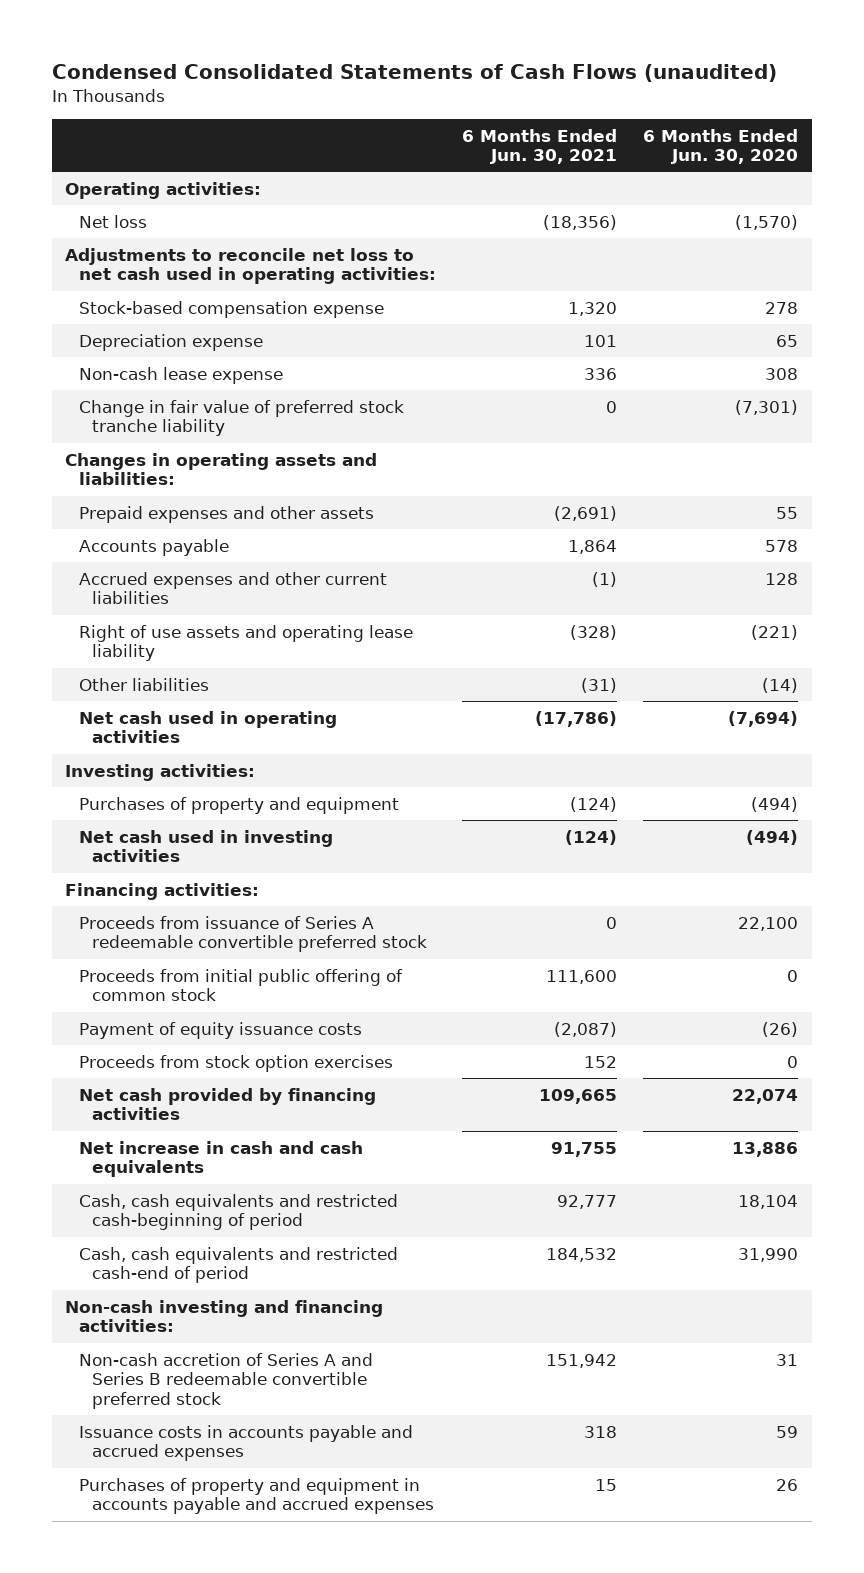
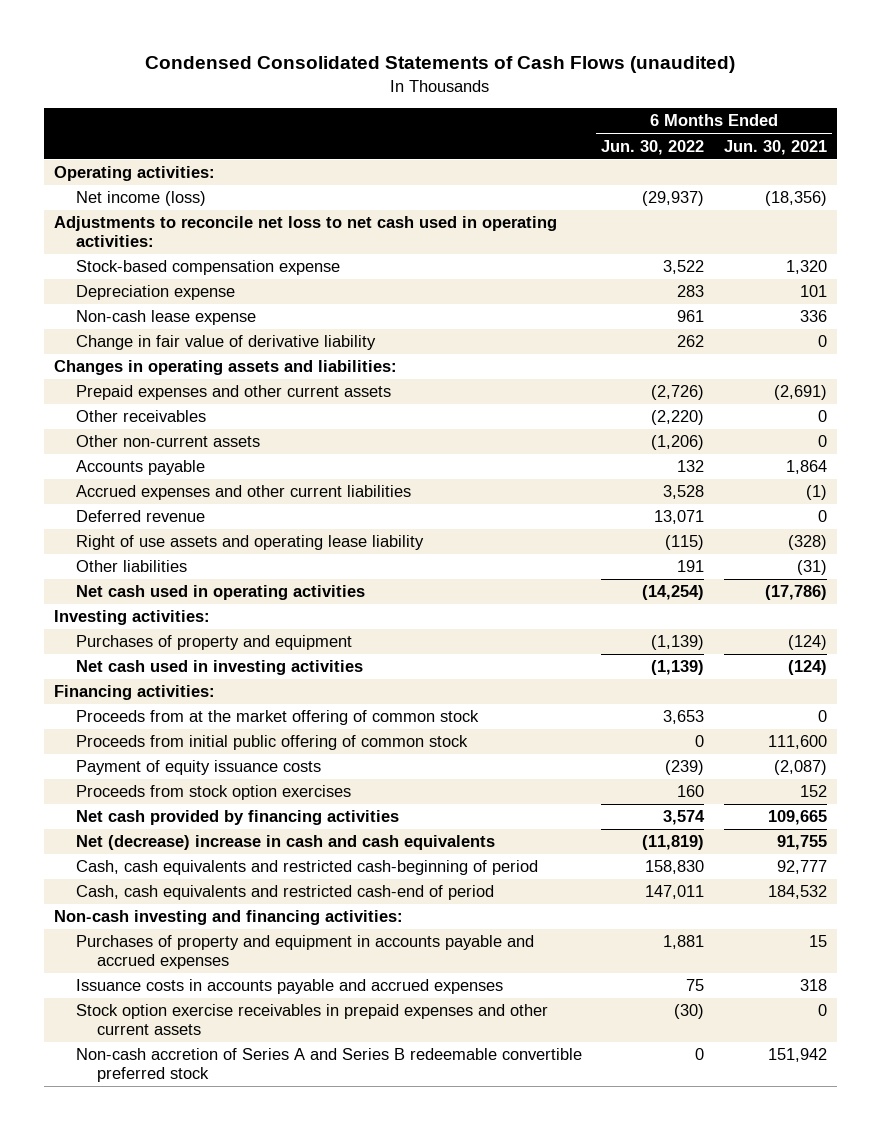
[643,128,799,165] 6 Months Ended Jun. 30, 2020 -> none
none -> [601,139,705,155] Jun. 30, 2022
[78,214,147,228] Net loss -> [75,191,206,207] Net income (loss)
[78,399,404,437] Change in fair value of preferred stock tranche liability -> [75,335,376,351] Change in fair value of derivative liability
[78,505,374,523] Prepaid expenses and other assets -> [75,385,391,401] Prepaid expenses and other current assets
none -> [75,410,206,423] Other receivables
none -> [75,435,260,448] Other non-current assets
none -> [75,510,205,523] Deferred revenue
[78,915,428,953] Proceeds from issuance of Series A redeemable convertible preferred stock -> none
none -> [75,710,479,726] Proceeds from at the market offering of common stock
[78,1140,363,1178] Net increase in cash and cash equivalents -> [75,835,495,851] Net (decrease) increase in cash and cash equivalents
[78,1424,413,1462] Issuance costs in accounts payable and accrued expenses -> [75,979,503,995] Issuance costs in accounts payable and accrued expenses
none -> [75,1004,548,1036] Stock option exercise receivables in prepaid expenses and other current assets
[78,1352,373,1410] Non-cash accretion of Series A and Series B redeemable convertible preferred stock -> [75,1048,582,1083] Non-cash accretion of Series A and Series B redeemable convertible preferred stock

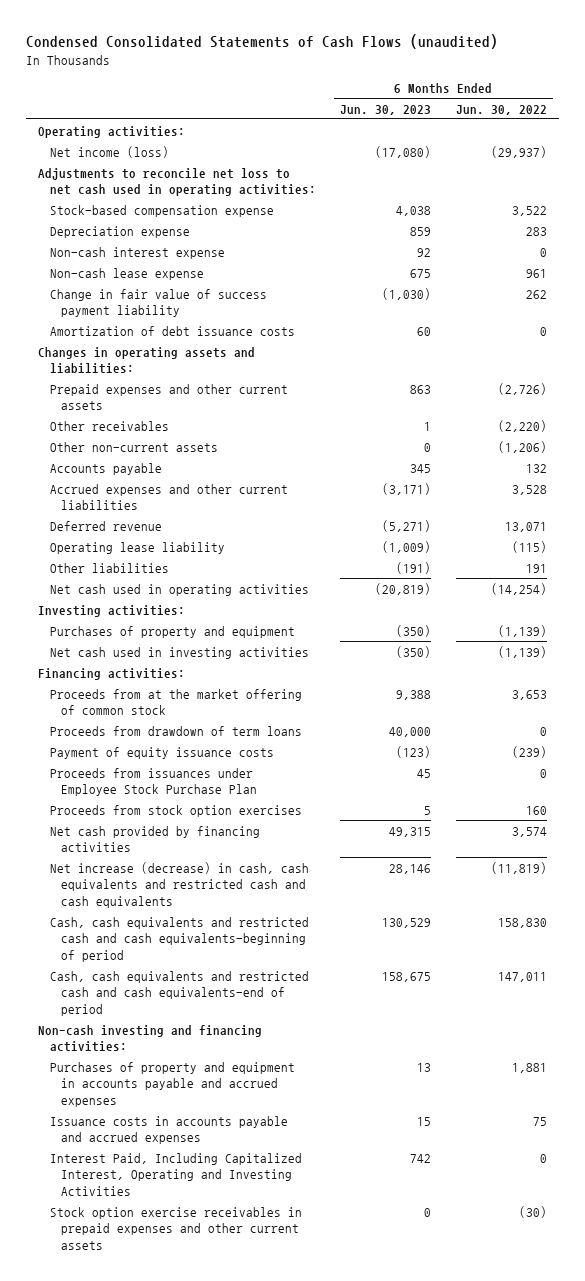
[723,139,827,155] Jun. 30, 2021 -> none
none -> [340,104,432,115] Jun. 30, 2023
none -> [49,246,225,259] Non-cash interest expense
[75,335,376,351] Change in fair value of derivative liability -> [49,288,267,318] Change in fair value of success payment liability
none -> [49,325,295,336] Amortization of debt issuance costs
[75,535,424,551] Right of use assets and operating lease liability -> [49,541,225,554] Operating lease liability
[75,735,468,751] Proceeds from initial public offering of common stock -> [49,725,302,736] Proceeds from drawdown of term loans
none -> [49,767,258,797] Proceeds from issuances under Employee Stock Purchase Plan
[75,835,495,851] Net (decrease) increase in cash and cash equivalents -> [49,861,309,908] Net increase (decrease) in cash, cash equivalents and restricted cash and cash equivalents
[75,860,538,876] Cash, cash equivalents and restricted cash-beginning of period -> [49,916,309,962] Cash, cash equivalents and restricted cash and cash equivalents-beginning of period
[75,885,494,901] Cash, cash equivalents and restricted cash-end of period -> [49,970,309,1016] Cash, cash equivalents and restricted cash and cash equivalents-end of period
none -> [49,1152,302,1196] Interest Paid, Including Capitalized Interest, Operating and Investing Activities
[75,1048,582,1083] Non-cash accretion of Series A and Series B redeemable convertible preferred stock -> none

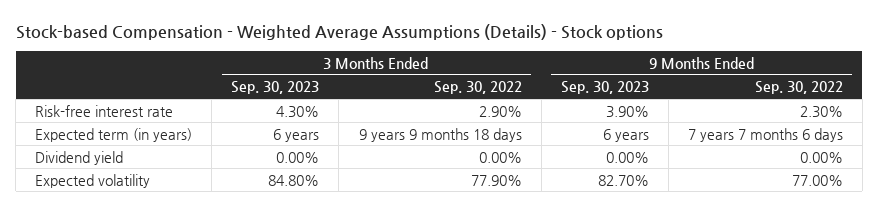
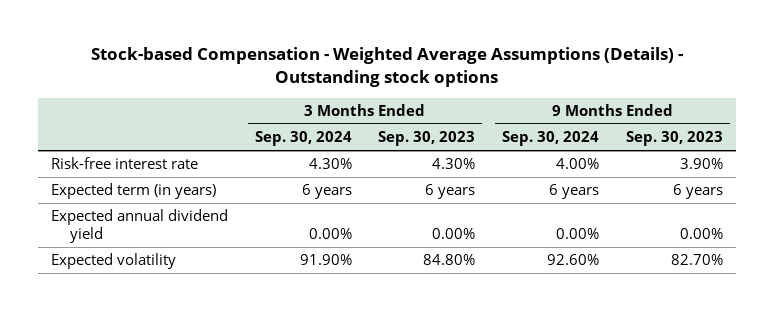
[15,24,663,41] Stock-based Compensation - Weighted Average Assumptions (Details) - Stock options -> [90,47,683,87] Stock-based Compensation - Weighted Average Assumptions (Details) - Outstanding stock options
[433,81,522,95] Sep. 30, 2022 -> none
[754,81,843,95] Sep. 30, 2022 -> none
none -> [254,131,352,147] Sep. 30, 2024
none -> [502,131,600,147] Sep. 30, 2024
[35,150,124,165] Dividend yield -> [50,209,228,243] Expected annual dividend yield

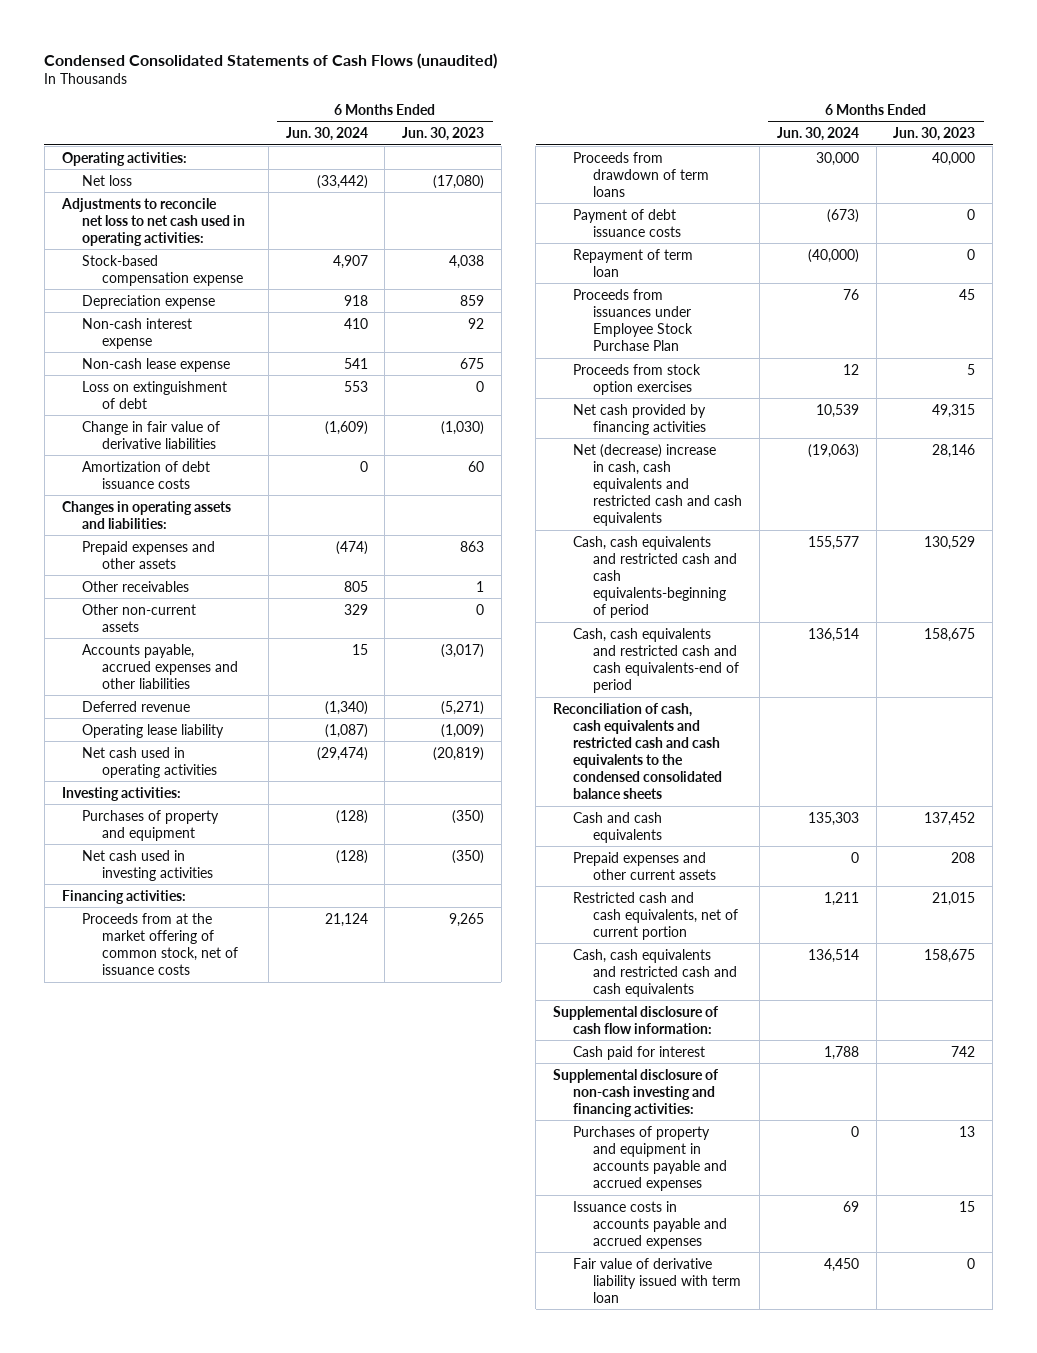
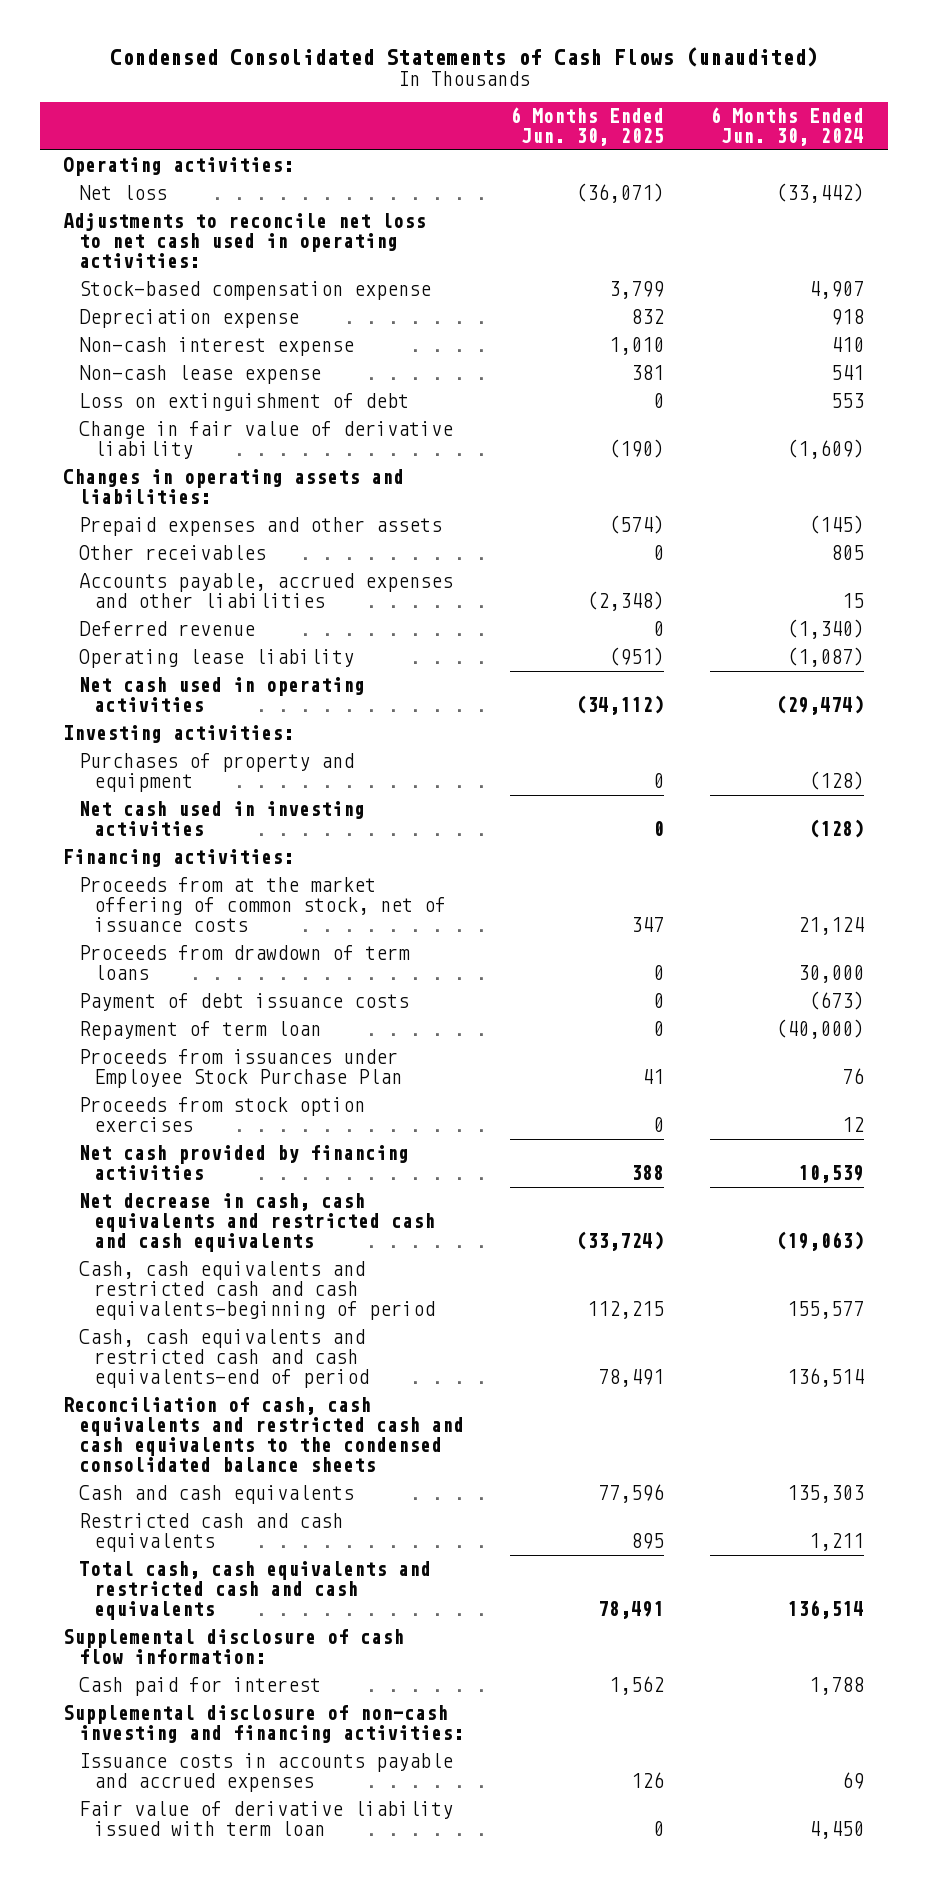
[402,127,485,142] Jun. 30, 2023 -> none
none -> [510,106,665,146] 6 Months Ended Jun. 30, 2025
[81,460,210,489] Amortization of debt issuance costs -> none
[81,420,220,449] Change in fair value of derivative liabilities -> [78,421,453,460] Change in fair value of derivative liability
[335,540,368,555] (474) -> [809,515,865,535] (145)
[81,603,196,632] Other non-current assets -> none
[573,443,743,526] Net (decrease) increase in cash, cash equivalents and restricted cash and cash equivalents -> [78,1193,436,1253] Net decrease in cash, cash equivalents and restricted cash and cash equivalents
[573,851,717,880] Prepaid expenses and other current assets -> none
[573,891,739,940] Restricted cash and cash equivalents, net of current portion -> [78,1513,343,1553] Restricted cash and cash equivalents
[573,948,738,997] Cash, cash equivalents and restricted cash and cash equivalents -> [78,1561,431,1621] Total cash, cash equivalents and restricted cash and cash equivalents
[573,1125,728,1191] Purchases of property and equipment in accounts payable and accrued expenses -> none

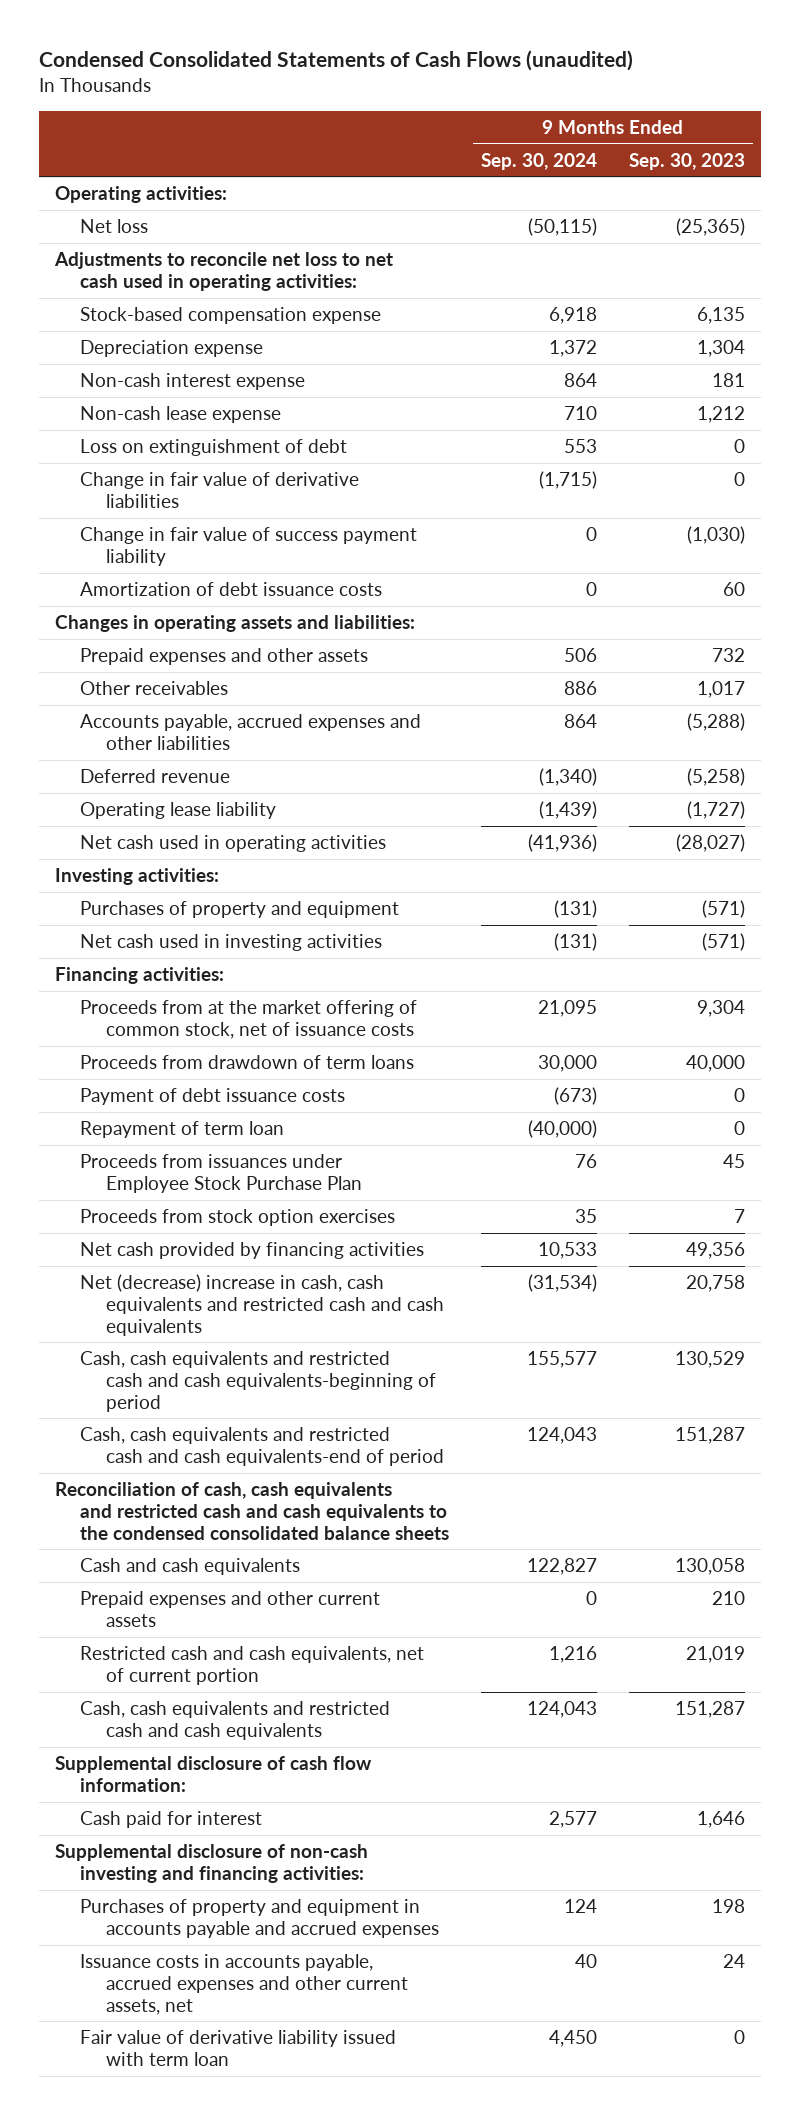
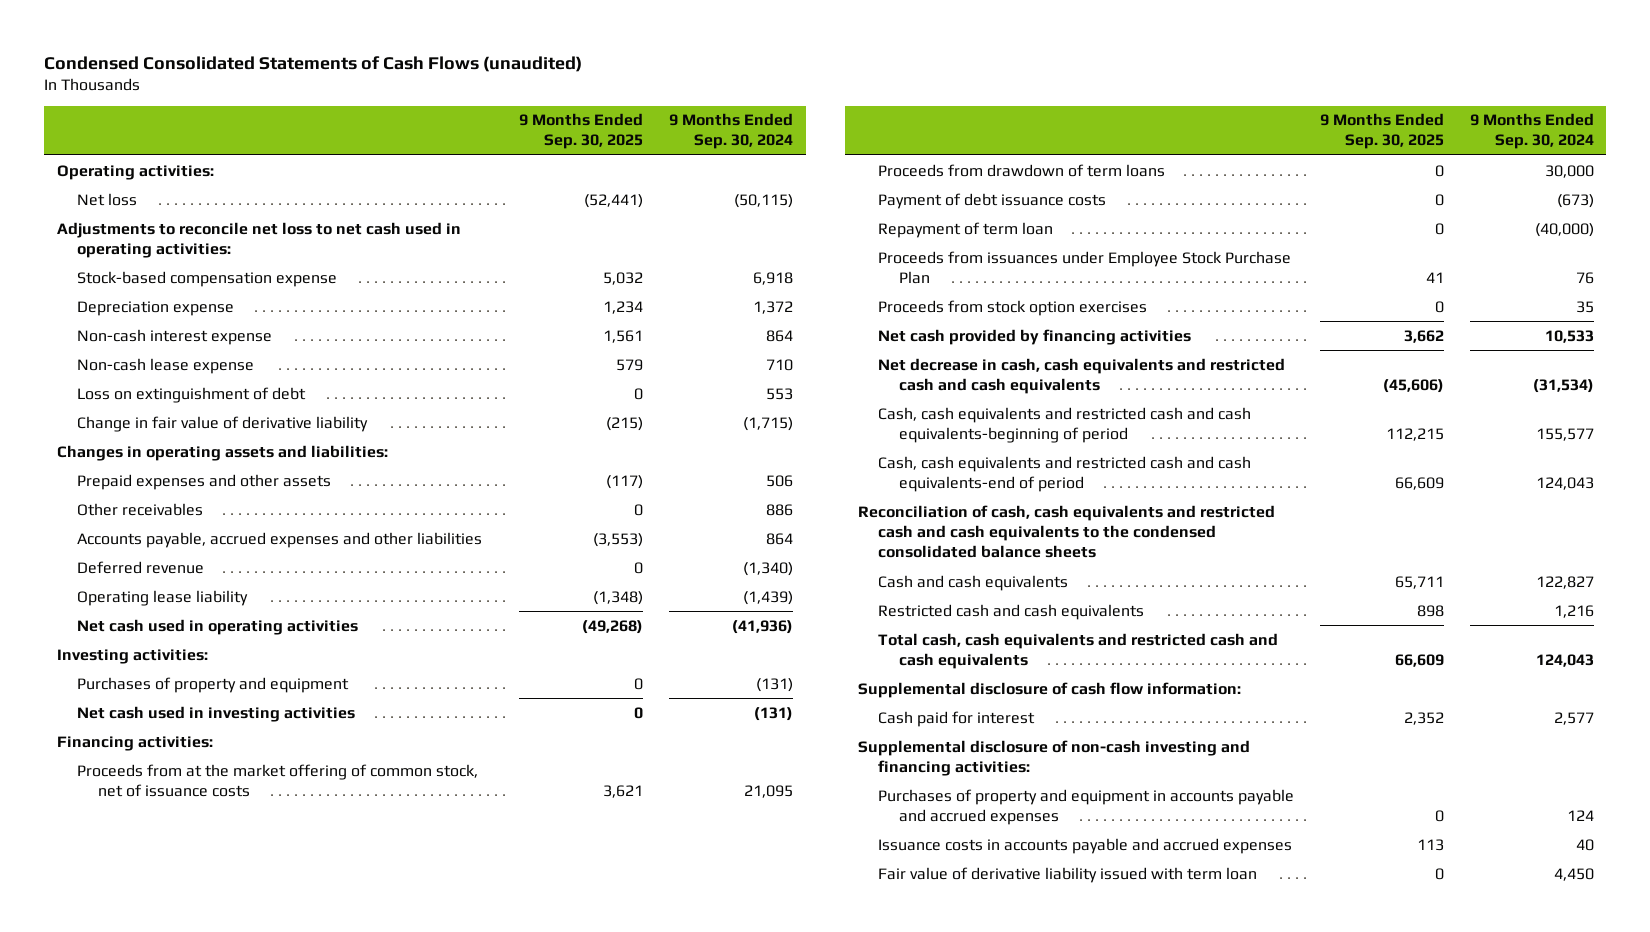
[629,152,746,170] Sep. 30, 2023 -> none
none -> [518,113,643,150] 9 Months Ended Sep. 30, 2025
[80,527,418,566] Change in fair value of success payment liability -> none
[80,582,383,597] Amortization of debt issuance costs -> none
[80,472,360,508] Change in fair value of derivative liabilities -> [77,415,369,432] Change in fair value of derivative liability
[80,1274,445,1336] Net (decrease) increase in cash, cash equivalents and restricted cash and cash equivalents -> [878,357,1286,394] Net decrease in cash, cash equivalents and restricted cash and cash equivalents
[80,1591,381,1627] Prepaid expenses and other current assets -> none
[80,1646,425,1685] Restricted cash and cash equivalents, net of current portion -> [878,603,1145,620] Restricted cash and cash equivalents
[80,1701,391,1740] Cash, cash equivalents and restricted cash and cash equivalents -> [878,632,1279,669] Total cash, cash equivalents and restricted cash and cash equivalents
[80,1954,409,2015] Issuance costs in accounts payable, accrued expenses and other current assets, net -> [878,837,1293,854] Issuance costs in accounts payable and accrued expenses

